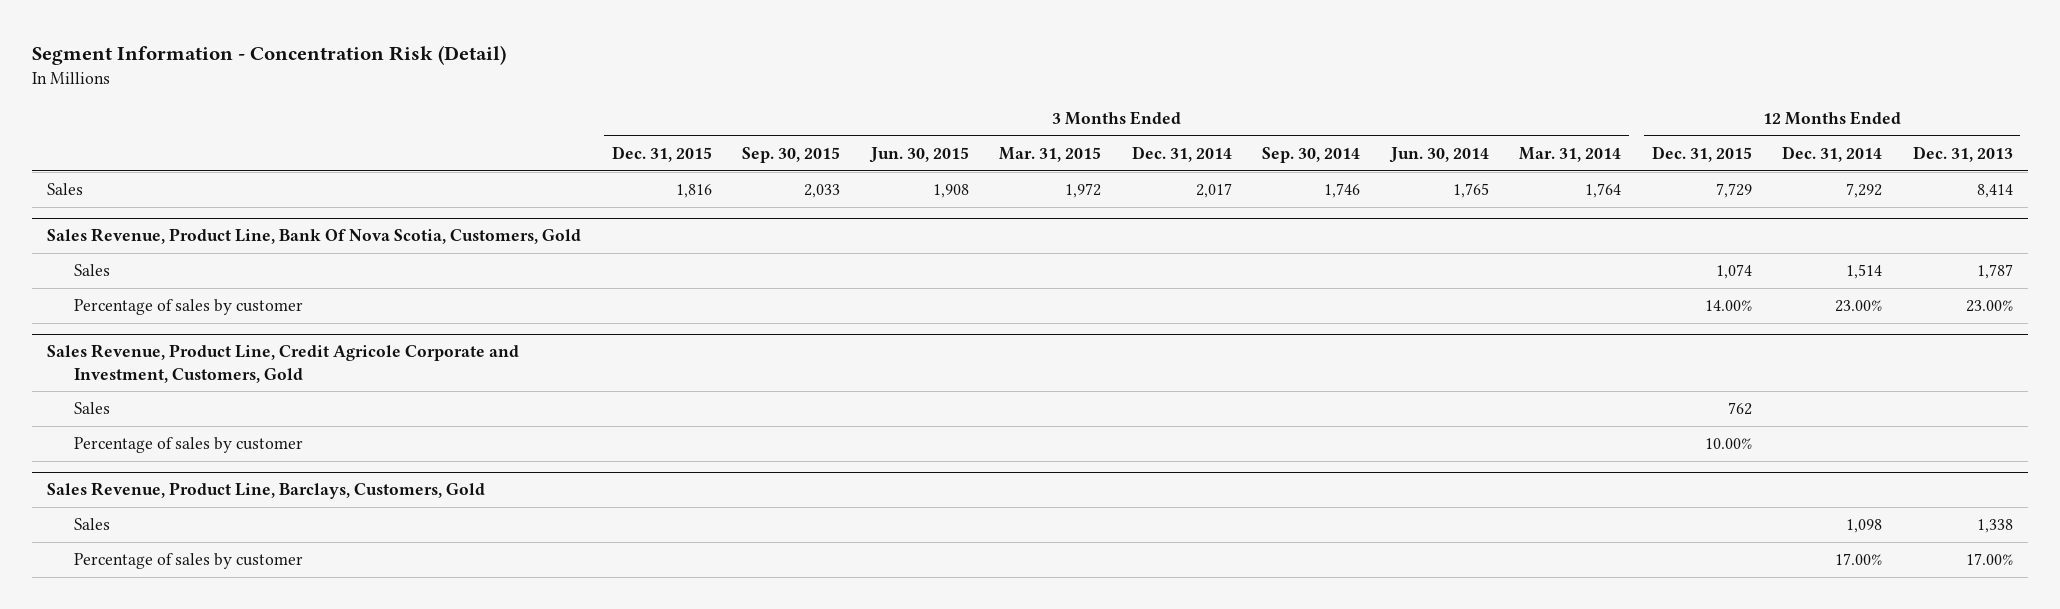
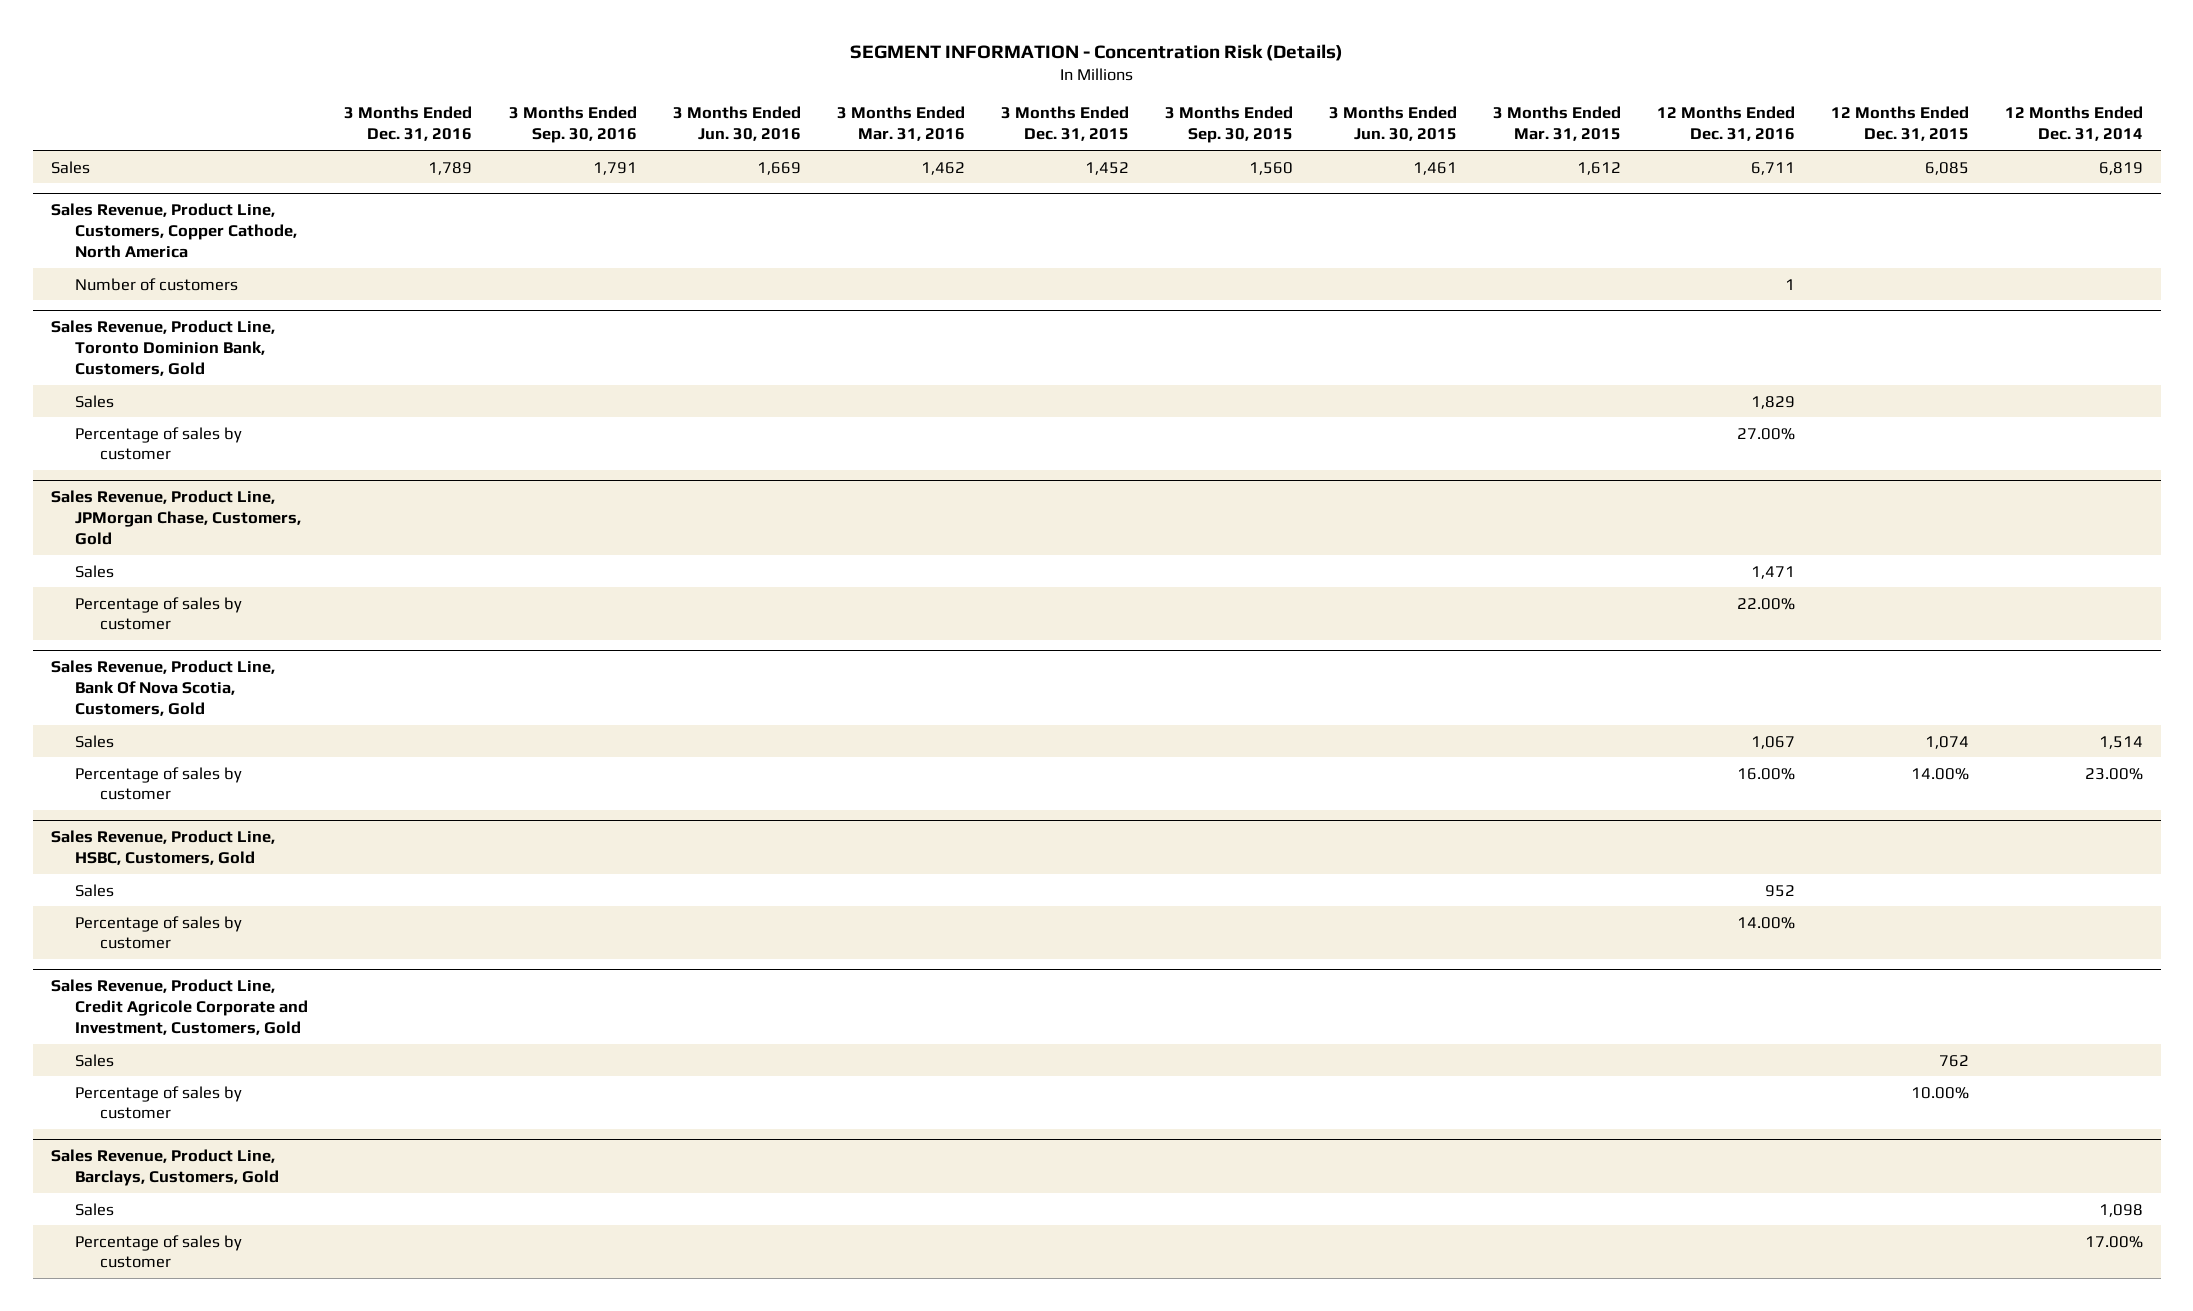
[32,44,507,65] Segment Information - Concentration Risk (Detail) -> [849,44,1343,62] SEGMENT INFORMATION - Concentration Risk (Details)
[1131,145,1232,162] Dec. 31, 2014 -> none
[1262,146,1361,163] Sep. 30, 2014 -> none
[1388,146,1489,163] Jun. 30, 2014 -> none
[1519,146,1622,162] Mar. 31, 2014 -> none
[1912,145,2013,162] Dec. 31, 2013 -> none
none -> [344,106,473,142] 3 Months Ended Dec. 31, 2016
none -> [508,106,637,144] 3 Months Ended Sep. 30, 2016
none -> [672,106,801,142] 3 Months Ended Jun. 30, 2016
none -> [836,106,965,142] 3 Months Ended Mar. 31, 2016
none -> [1656,106,1795,142] 12 Months Ended Dec. 31, 2016
[675,184,712,199] 1,816 -> [1084,161,1129,175] 1,452
[804,184,841,199] 2,033 -> [1248,161,1293,175] 1,560
[932,184,969,199] 1,908 -> [1412,161,1457,175] 1,461
[1065,183,1102,199] 1,972 -> [1576,161,1621,175] 1,612
[1715,183,1752,199] 7,729 -> [1924,161,1969,175] 6,085
[1846,183,1883,199] 7,292 -> [2098,161,2143,175] 6,819
none -> [50,202,298,258] Sales Revenue, Product Line, Customers, Copper Cathode, North America
none -> [75,277,239,291] Number of customers
none -> [50,319,275,376] Sales Revenue, Product Line, Toronto Dominion Bank, Customers, Gold
none -> [75,394,115,408] Sales
none -> [75,426,243,461] Percentage of sales by customer
none -> [50,489,302,545] Sales Revenue, Product Line, JPMorgan Chase, Customers, Gold
none -> [75,564,115,578] Sales
none -> [75,596,243,631] Percentage of sales by customer
none -> [50,829,275,865] Sales Revenue, Product Line, HSBC, Customers, Gold
none -> [75,883,115,897] Sales
none -> [75,915,243,950] Percentage of sales by customer

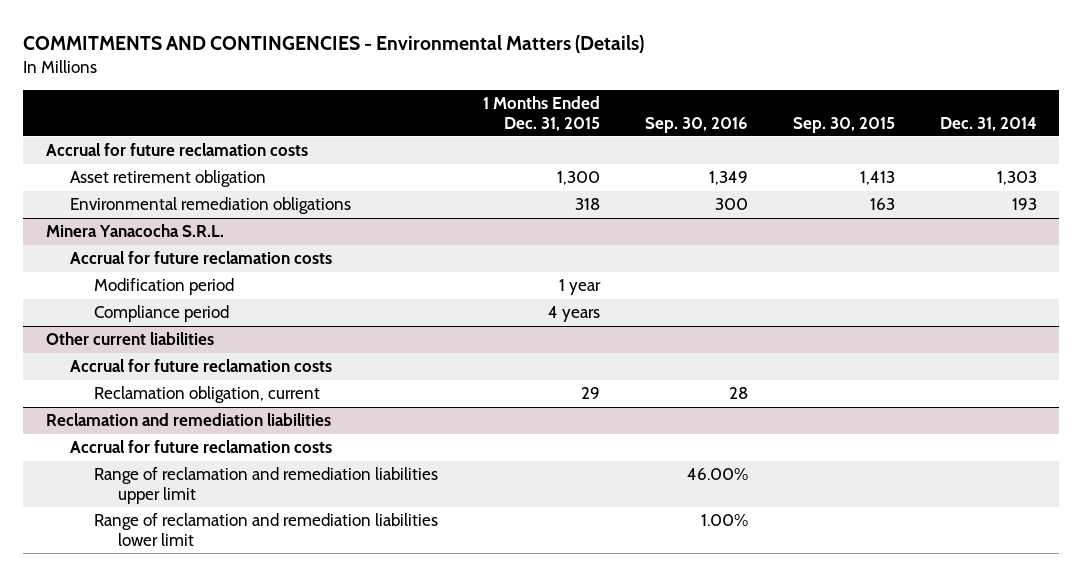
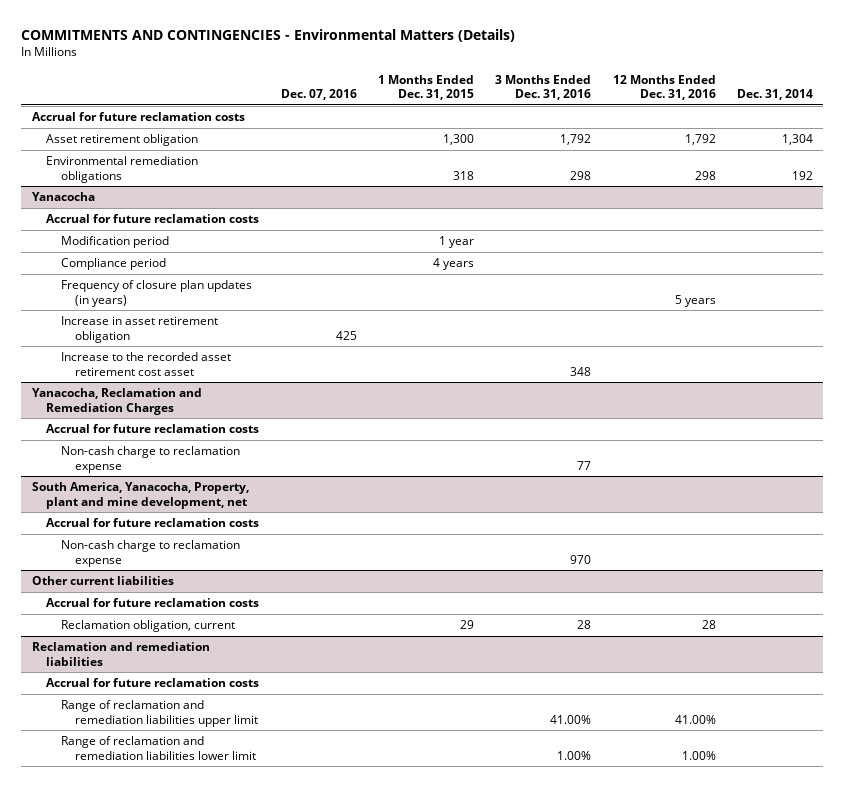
[644,116,748,133] Sep. 30, 2016 -> none
[792,116,895,133] Sep. 30, 2015 -> none
none -> [280,88,357,100] Dec. 07, 2016
none -> [495,74,592,100] 3 Months Ended Dec. 31, 2016
none -> [612,74,716,100] 12 Months Ended Dec. 31, 2016
[996,171,1037,186] 1,303 -> [781,134,813,146] 1,304
[1011,198,1037,211] 193 -> [791,170,813,180] 192
[45,224,224,238] Minera Yanacocha S.R.L. -> [31,192,95,202] Yanacocha
none -> [60,280,252,307] Frequency of closure plan updates (in years)
none -> [60,316,218,343] Increase in asset retirement obligation
none -> [60,352,231,376] Increase to the recorded asset retirement cost asset
none -> [31,388,202,415] Yanacocha, Reclamation and Remediation Charges
none -> [46,424,260,434] Accrual for future reclamation costs
none -> [60,446,240,473] Non-cash charge to reclamation expense
none -> [31,482,249,509] South America, Yanacocha, Property, plant and mine development, net
none -> [46,518,260,528] Accrual for future reclamation costs
none -> [60,540,240,567] Non-cash charge to reclamation expense

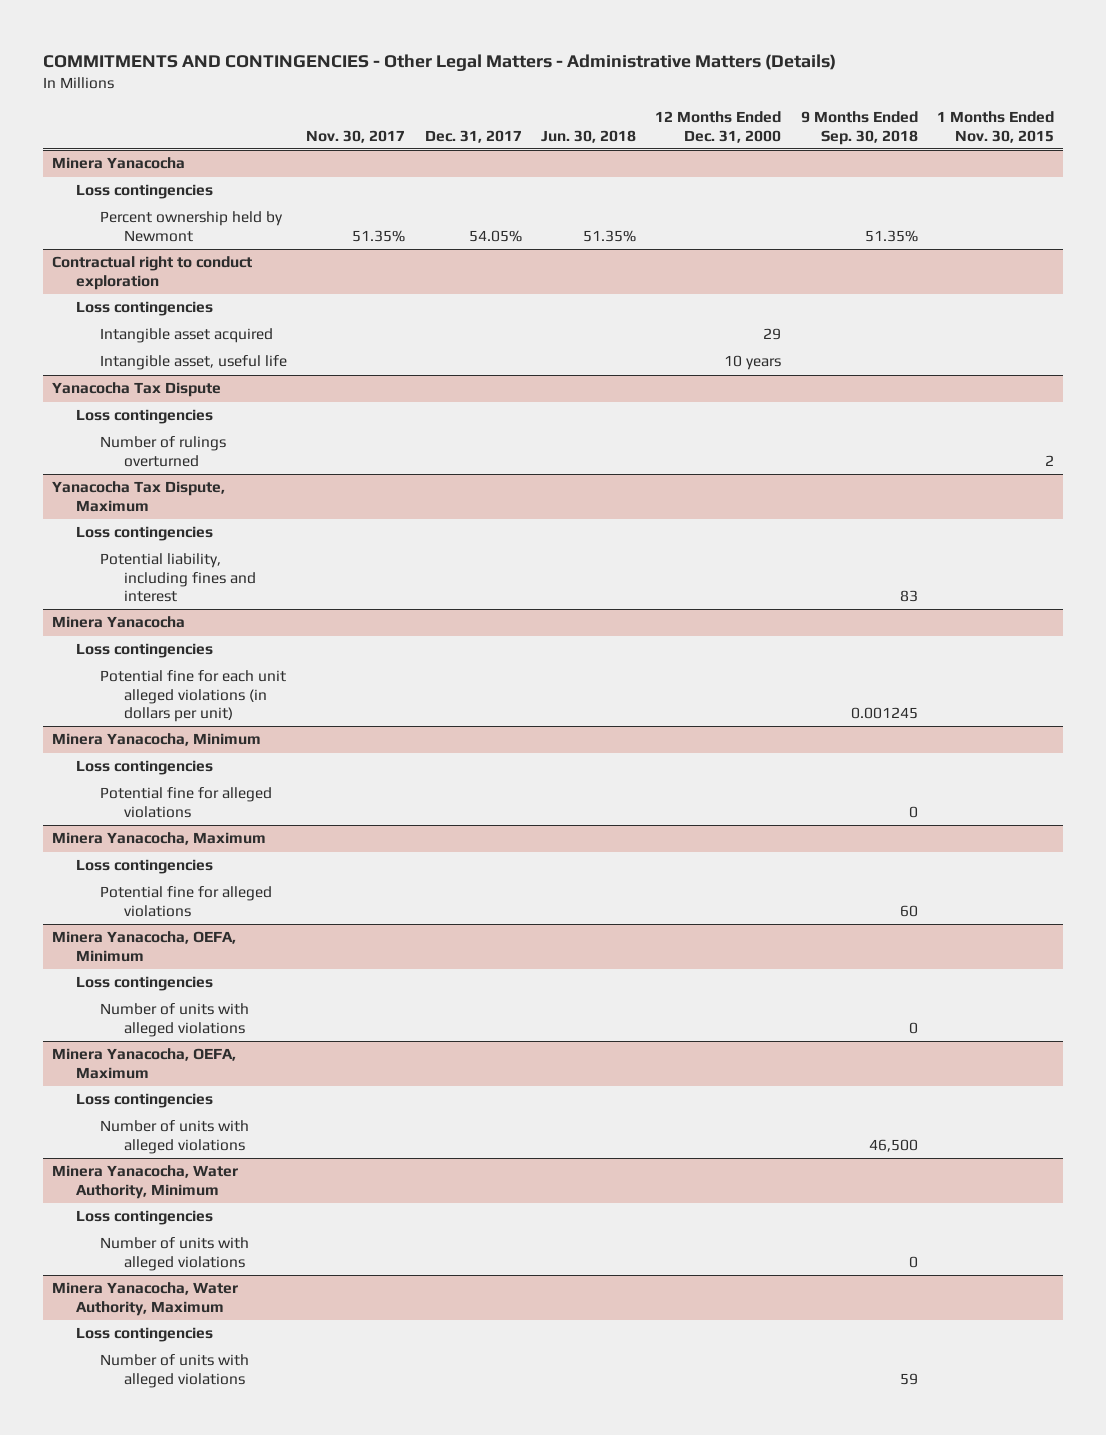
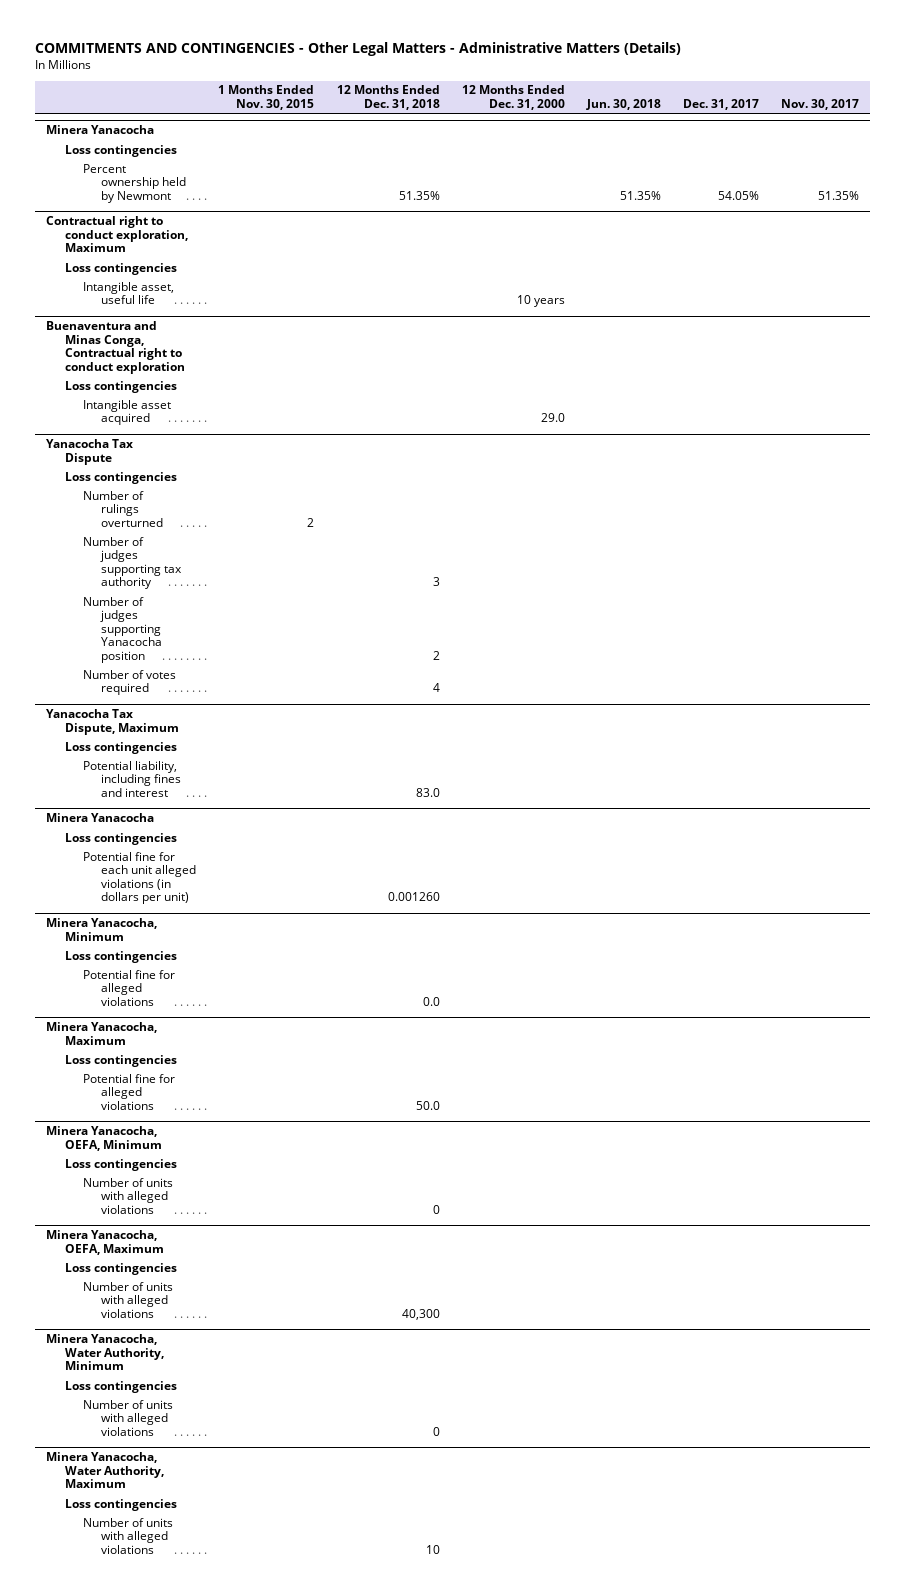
[800,111,918,145] 9 Months Ended Sep. 30, 2018 -> none
none -> [336,85,440,110] 12 Months Ended Dec. 31, 2018
[52,256,253,290] Contractual right to conduct exploration -> [46,216,188,253] Contractual right to conduct exploration, Maximum
[100,328,274,344] Intangible asset acquired -> none
none -> [46,321,185,374] Buenaventura and Minas Conga, Contractual right to conduct exploration
none -> [64,380,177,393] Loss contingencies
none -> [83,399,172,426] Intangible asset acquired
none -> [83,536,183,590] Number of judges supporting tax authority
none -> [83,596,163,663] Number of judges supporting Yanacocha position
none -> [83,669,177,696] Number of votes required

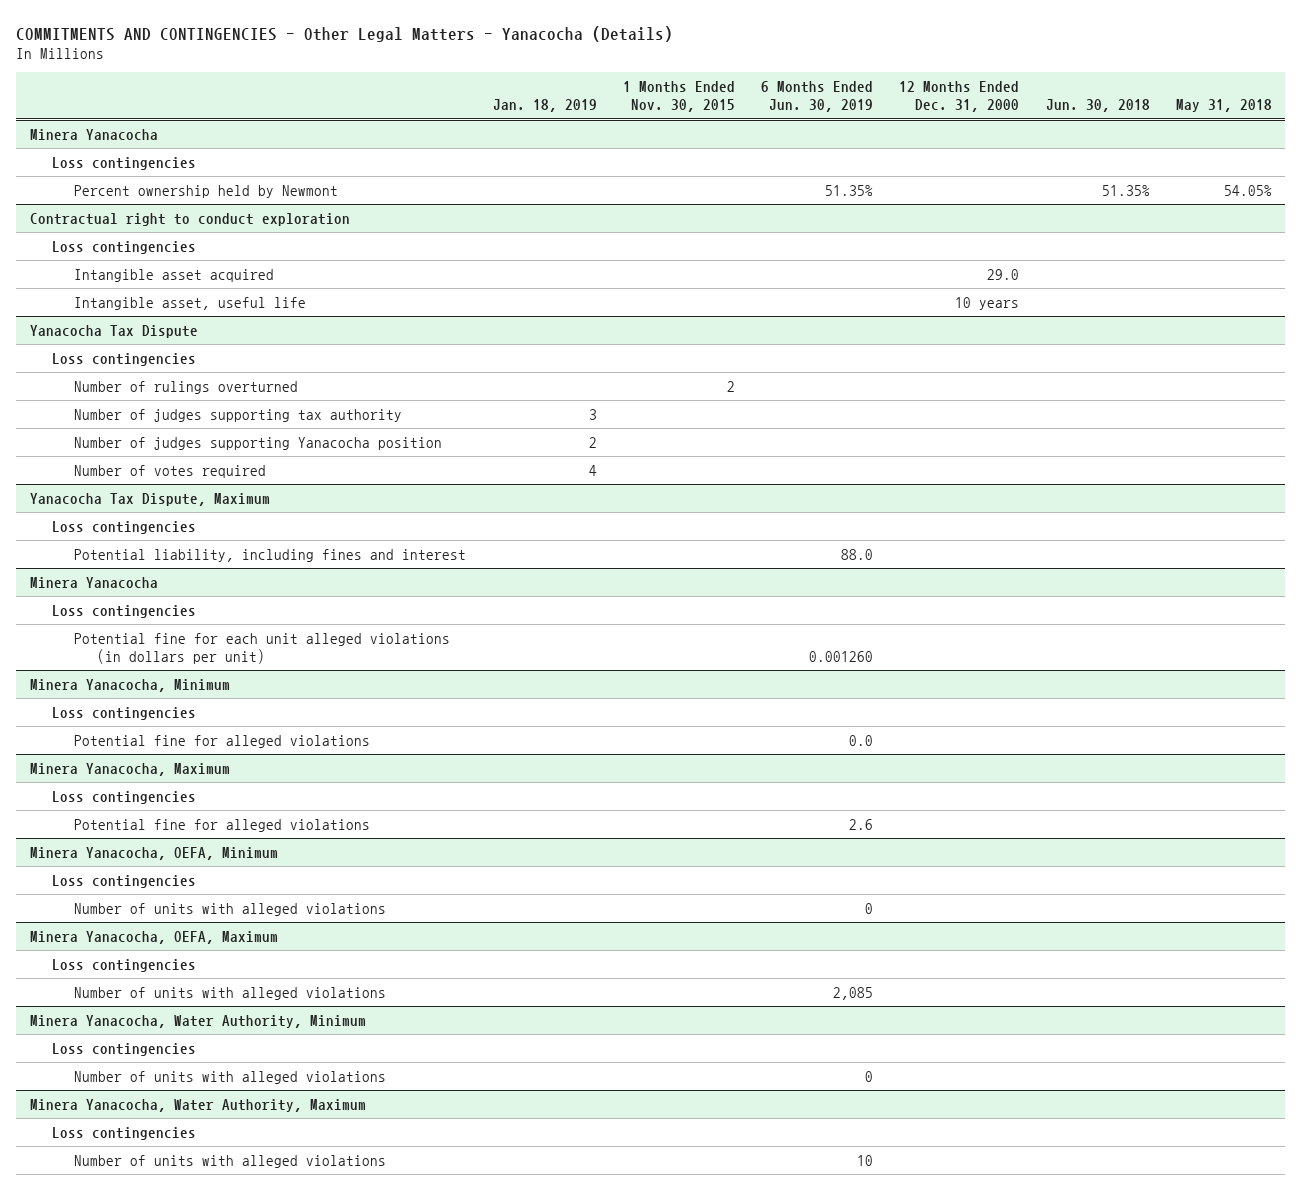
[35,42,682,57] COMMITMENTS AND CONTINGENCIES - Other Legal Matters - Administrative Matters (Details) -> [16,25,674,42] COMMITMENTS AND CONTINGENCIES - Other Legal Matters - Yanacocha (Details)
[336,85,440,110] 12 Months Ended Dec. 31, 2018 -> none
[682,98,759,110] Dec. 31, 2017 -> none
[781,98,860,110] Nov. 30, 2017 -> none
none -> [492,99,597,113] Jan. 18, 2019
none -> [761,81,874,113] 6 Months Ended Jun. 30, 2019
none -> [1175,99,1272,113] May 31, 2018
[46,216,188,253] Contractual right to conduct exploration, Maximum -> [29,212,350,226] Contractual right to conduct exploration
none -> [74,268,275,282] Intangible asset acquired
[46,321,185,374] Buenaventura and Minas Conga, Contractual right to conduct exploration -> none
[64,380,177,393] Loss contingencies -> none
[83,399,172,426] Intangible asset acquired -> none

